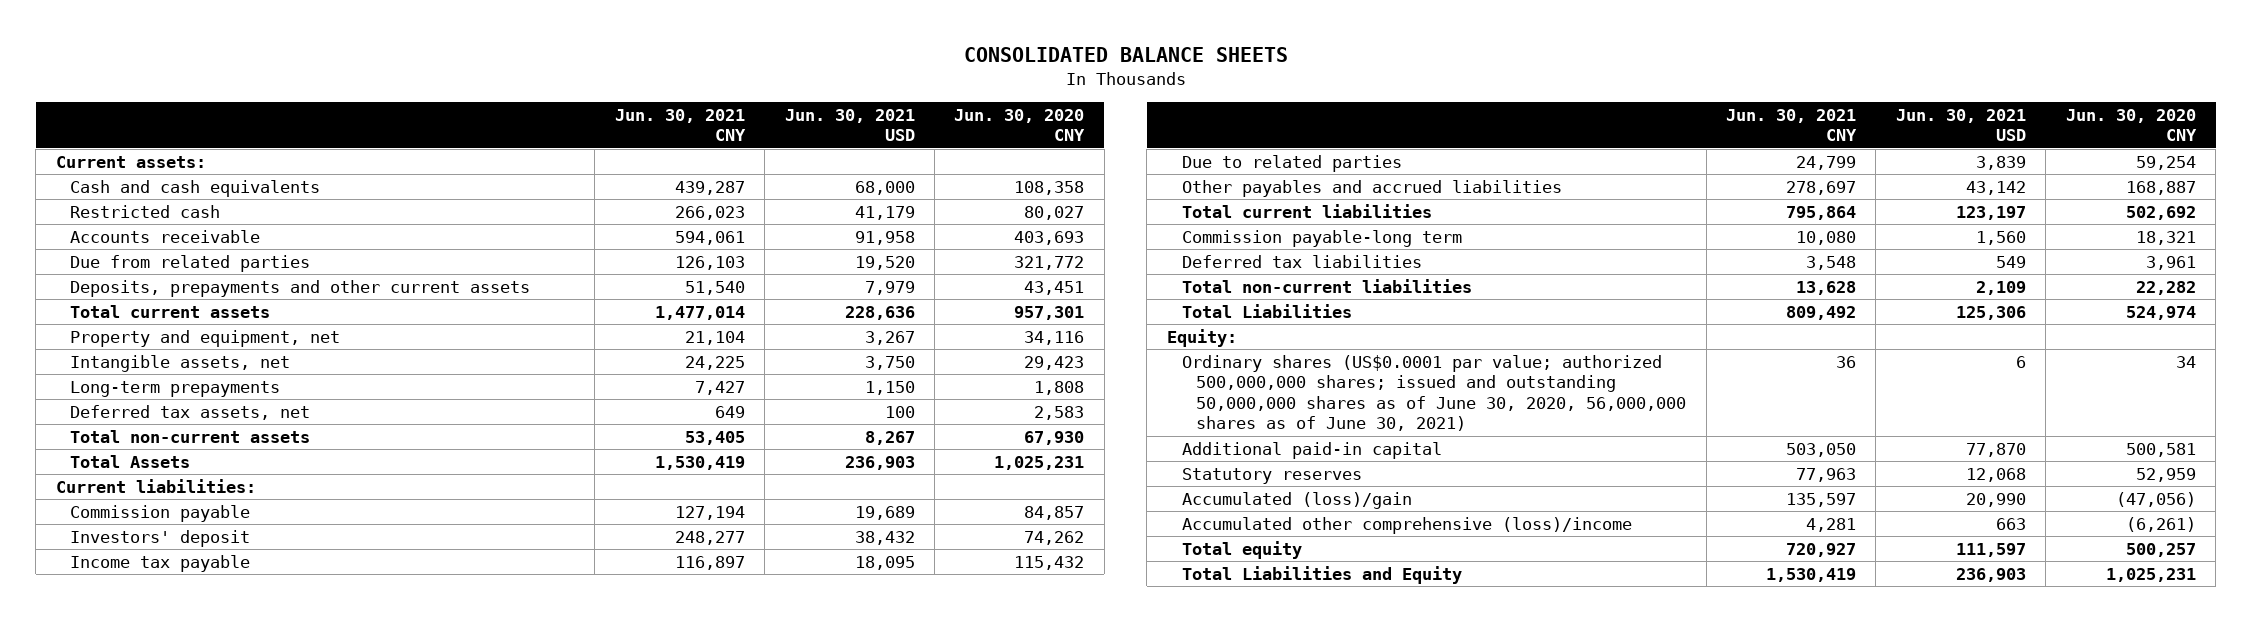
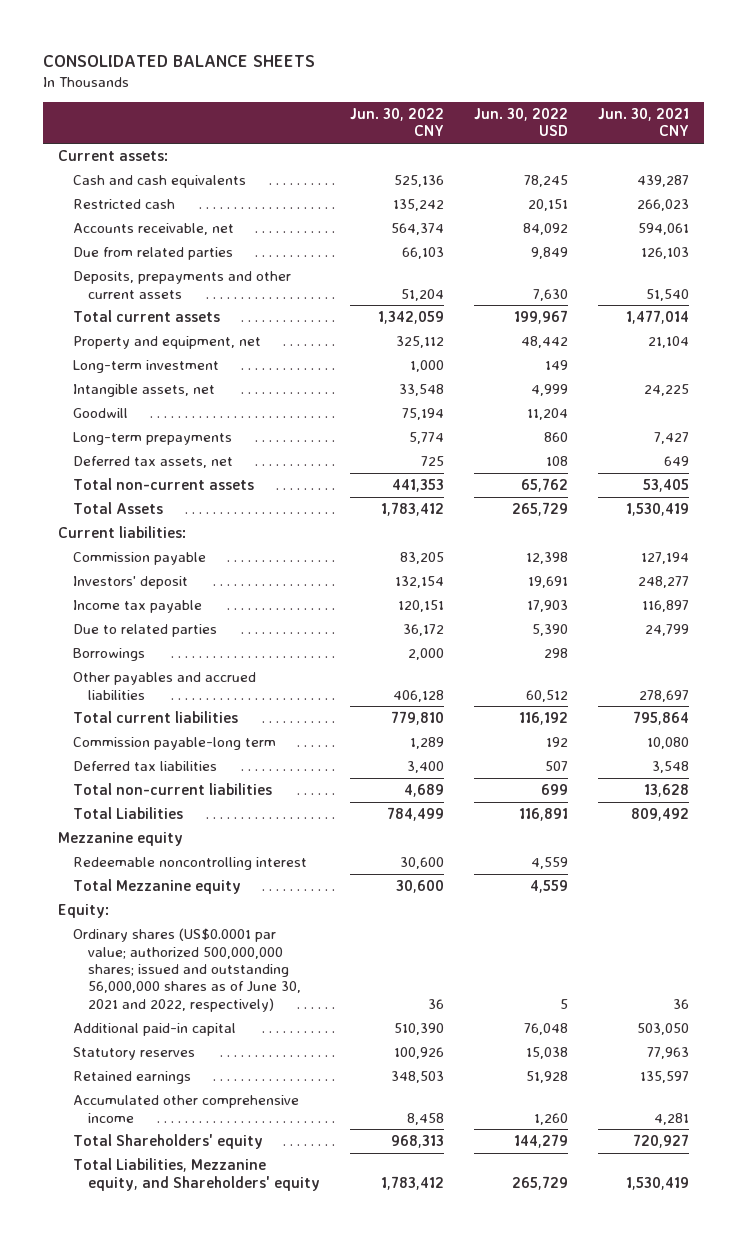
[784,108,915,142] Jun. 30, 2021 USD -> none
[954,108,1086,142] Jun. 30, 2020 CNY -> none
none -> [350,107,445,137] Jun. 30, 2022 CNY
none -> [473,107,568,137] Jun. 30, 2022 USD
[70,229,261,243] Accounts receivable -> [73,223,235,236] Accounts receivable, net
none -> [73,360,220,374] Long-term investment
none -> [73,408,129,419] Goodwill
none -> [73,648,146,662] Borrowings
none -> [58,832,184,847] Mezzanine equity
none -> [73,857,308,871] Redeemable noncontrolling interest
none -> [73,879,242,895] Total Mezzanine equity
[1181,354,1687,432] Ordinary shares (US$0.0001 par value; authorized 500,000,000 shares; issued and outstanding 50,000,000 shares as of June 30, 2020, 56,000,000 shares as of June 30, 2021) -> [73,928,302,1012] Ordinary shares (US$0.0001 par value; authorized 500,000,000 shares; issued and outstanding 56,000,000 shares as of June 30, 2021 and 2022, respectively)
[1181,491,1412,509] Accumulated (loss)/gain -> [73,1071,192,1085] Retained earnings
[1181,516,1632,534] Accumulated other comprehensive (loss)/income -> [73,1095,300,1123] Accumulated other comprehensive income
[1181,540,1302,559] Total equity -> [73,1134,264,1150] Total Shareholders' equity
[1181,565,1462,584] Total Liabilities and Equity -> [73,1158,321,1191] Total Liabilities, Mezzanine equity, and Shareholders' equity

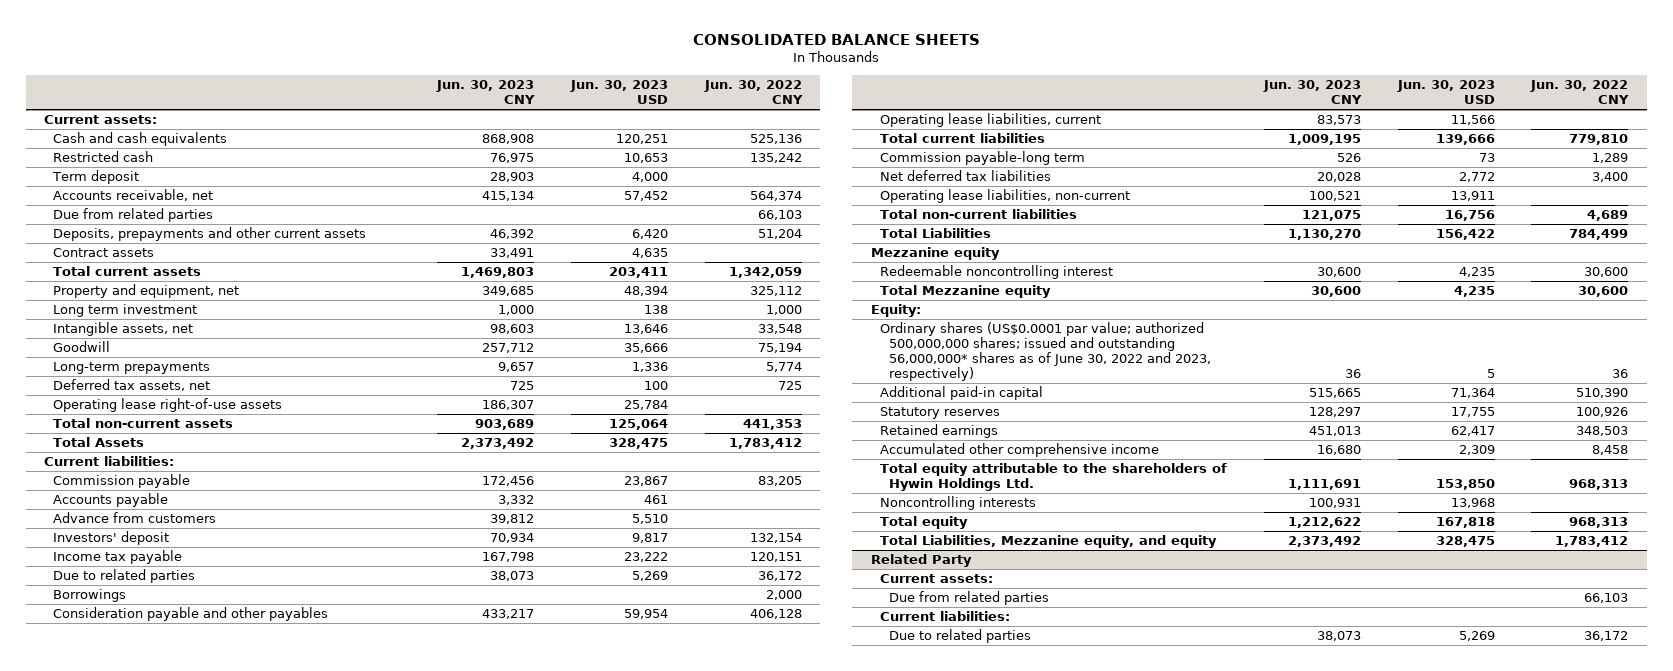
[473,107,568,137] Jun. 30, 2022 USD -> none
[597,107,689,137] Jun. 30, 2021 CNY -> none
none -> [436,80,536,105] Jun. 30, 2023 CNY
none -> [570,80,669,105] Jun. 30, 2023 USD
none -> [52,170,140,185] Term deposit
none -> [53,248,155,258] Contract assets
[73,360,220,374] Long-term investment -> [53,304,198,318] Long term investment
none -> [53,398,283,413] Operating lease right-of-use assets
none -> [53,493,169,508] Accounts payable
none -> [53,512,217,524] Advance from customers
[73,672,257,700] Other payables and accrued liabilities -> [53,607,329,622] Consideration payable and other payables
none -> [879,113,1101,128] Operating lease liabilities, current
[73,761,218,772] Deferred tax liabilities -> [879,170,1051,182] Net deferred tax liabilities
none -> [879,189,1130,204] Operating lease liabilities, non-current
[73,928,302,1012] Ordinary shares (US$0.0001 par value; authorized 500,000,000 shares; issued and outstanding 56,000,000 shares as of June 30, 2021 and 2022, respectively) -> [879,322,1211,382] Ordinary shares (US$0.0001 par value; authorized 500,000,000 shares; issued and outstanding 56,000,000* shares as of June 30, 2022 and 2023, respectively)
[73,1134,264,1150] Total Shareholders' equity -> [879,463,1227,492] Total equity attributable to the shareholders of Hywin Holdings Ltd.
none -> [879,496,1036,511] Noncontrolling interests
none -> [879,516,968,530] Total equity
[73,1158,321,1191] Total Liabilities, Mezzanine equity, and Shareholders' equity -> [879,535,1217,549] Total Liabilities, Mezzanine equity, and equity
none -> [870,554,972,568] Related Party
none -> [879,574,993,584] Current assets:
none -> [888,591,1049,606] Due from related parties
none -> [879,611,1010,622] Current liabilities:
none -> [888,629,1031,644] Due to related parties

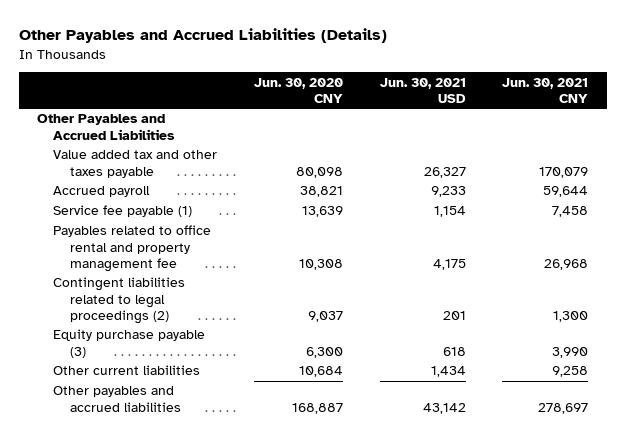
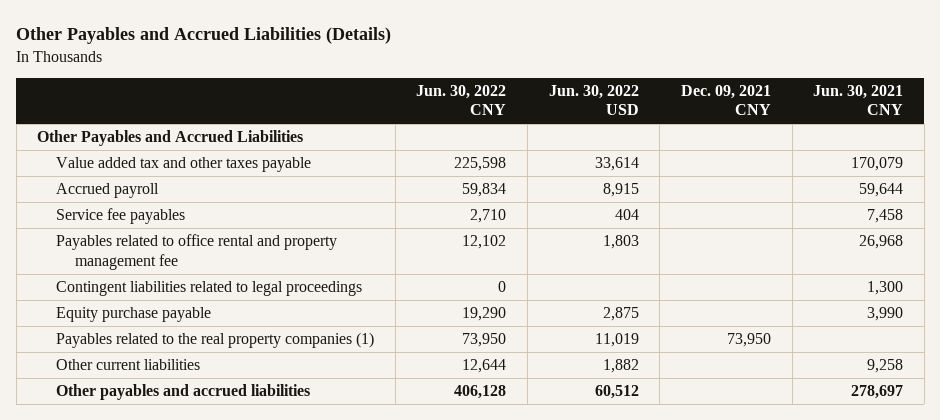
[254,77,344,103] Jun. 30, 2020 CNY -> none
[379,77,466,103] Jun. 30, 2021 USD -> none
none -> [416,84,507,116] Jun. 30, 2022 CNY
none -> [548,84,639,116] Jun. 30, 2022 USD
none -> [681,84,772,116] Dec. 09, 2021 CNY
[53,205,193,218] Service fee payable (1) -> [56,208,186,225] Service fee payables
[53,277,186,324] Contingent liabilities related to legal proceedings (2) -> [56,281,363,297] Contingent liabilities related to legal proceedings
[53,329,206,358] Equity purchase payable (3) -> [56,307,212,323] Equity purchase payable
none -> [56,332,375,349] Payables related to the real property companies (1)

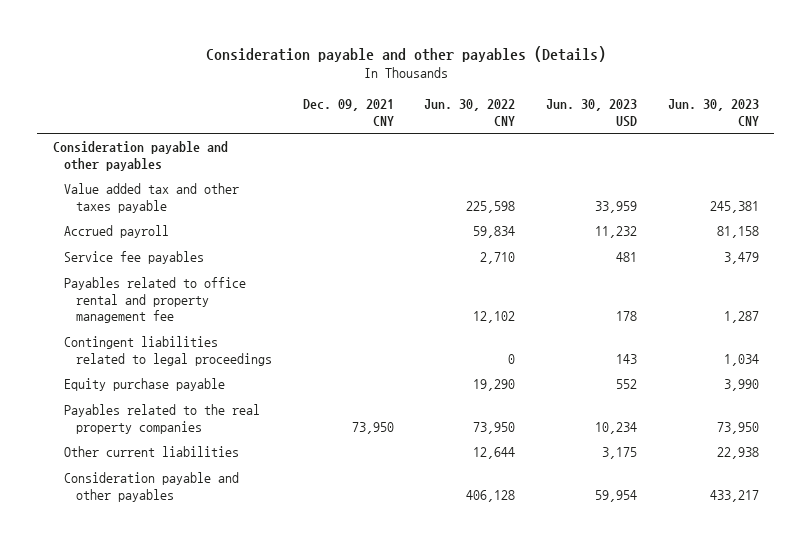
[16,27,392,45] Other Payables and Accrued Liabilities (Details) -> [205,45,606,62] Consideration payable and other payables (Details)
[548,84,639,116] Jun. 30, 2022 USD -> none
[813,84,904,116] Jun. 30, 2021 CNY -> none
none -> [546,99,638,127] Jun. 30, 2023 USD
none -> [667,99,759,126] Jun. 30, 2023 CNY
[37,130,304,147] Other Payables and Accrued Liabilities -> none
none -> [52,141,228,171] Consideration payable and other payables
[56,332,375,349] Payables related to the real property companies (1) -> [64,404,261,434] Payables related to the real property companies
[56,384,311,401] Other payables and accrued liabilities -> [64,472,240,502] Consideration payable and other payables

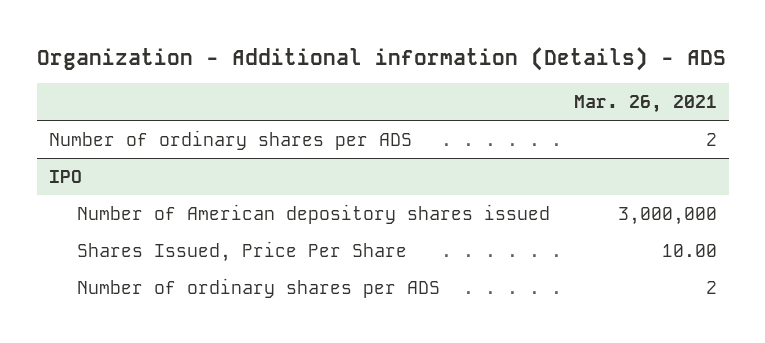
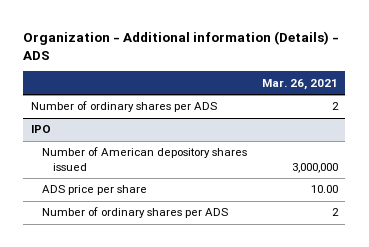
[76,240,407,262] Shares Issued, Price Per Share -> [42,185,148,196] ADS price per share

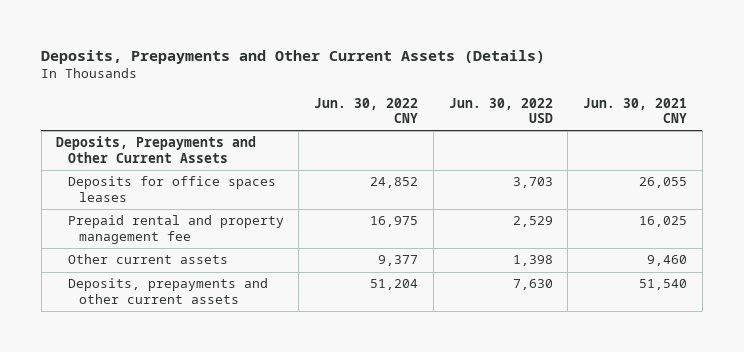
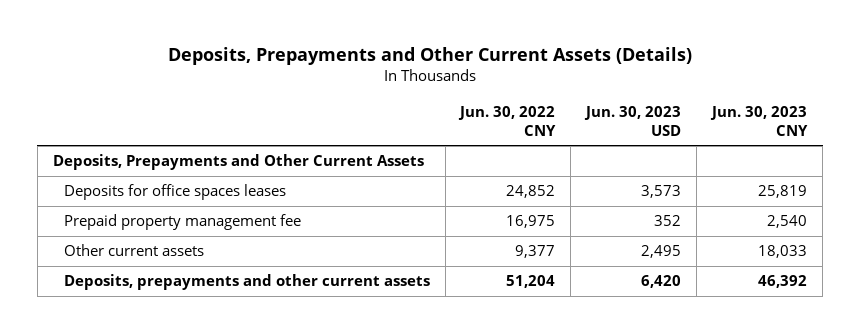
[448,97,553,124] Jun. 30, 2022 USD -> none
[583,97,688,124] Jun. 30, 2021 CNY -> none
none -> [584,105,682,136] Jun. 30, 2023 USD
none -> [710,105,809,136] Jun. 30, 2023 CNY
[67,215,284,245] Prepaid rental and property management fee -> [63,214,301,231] Prepaid property management fee

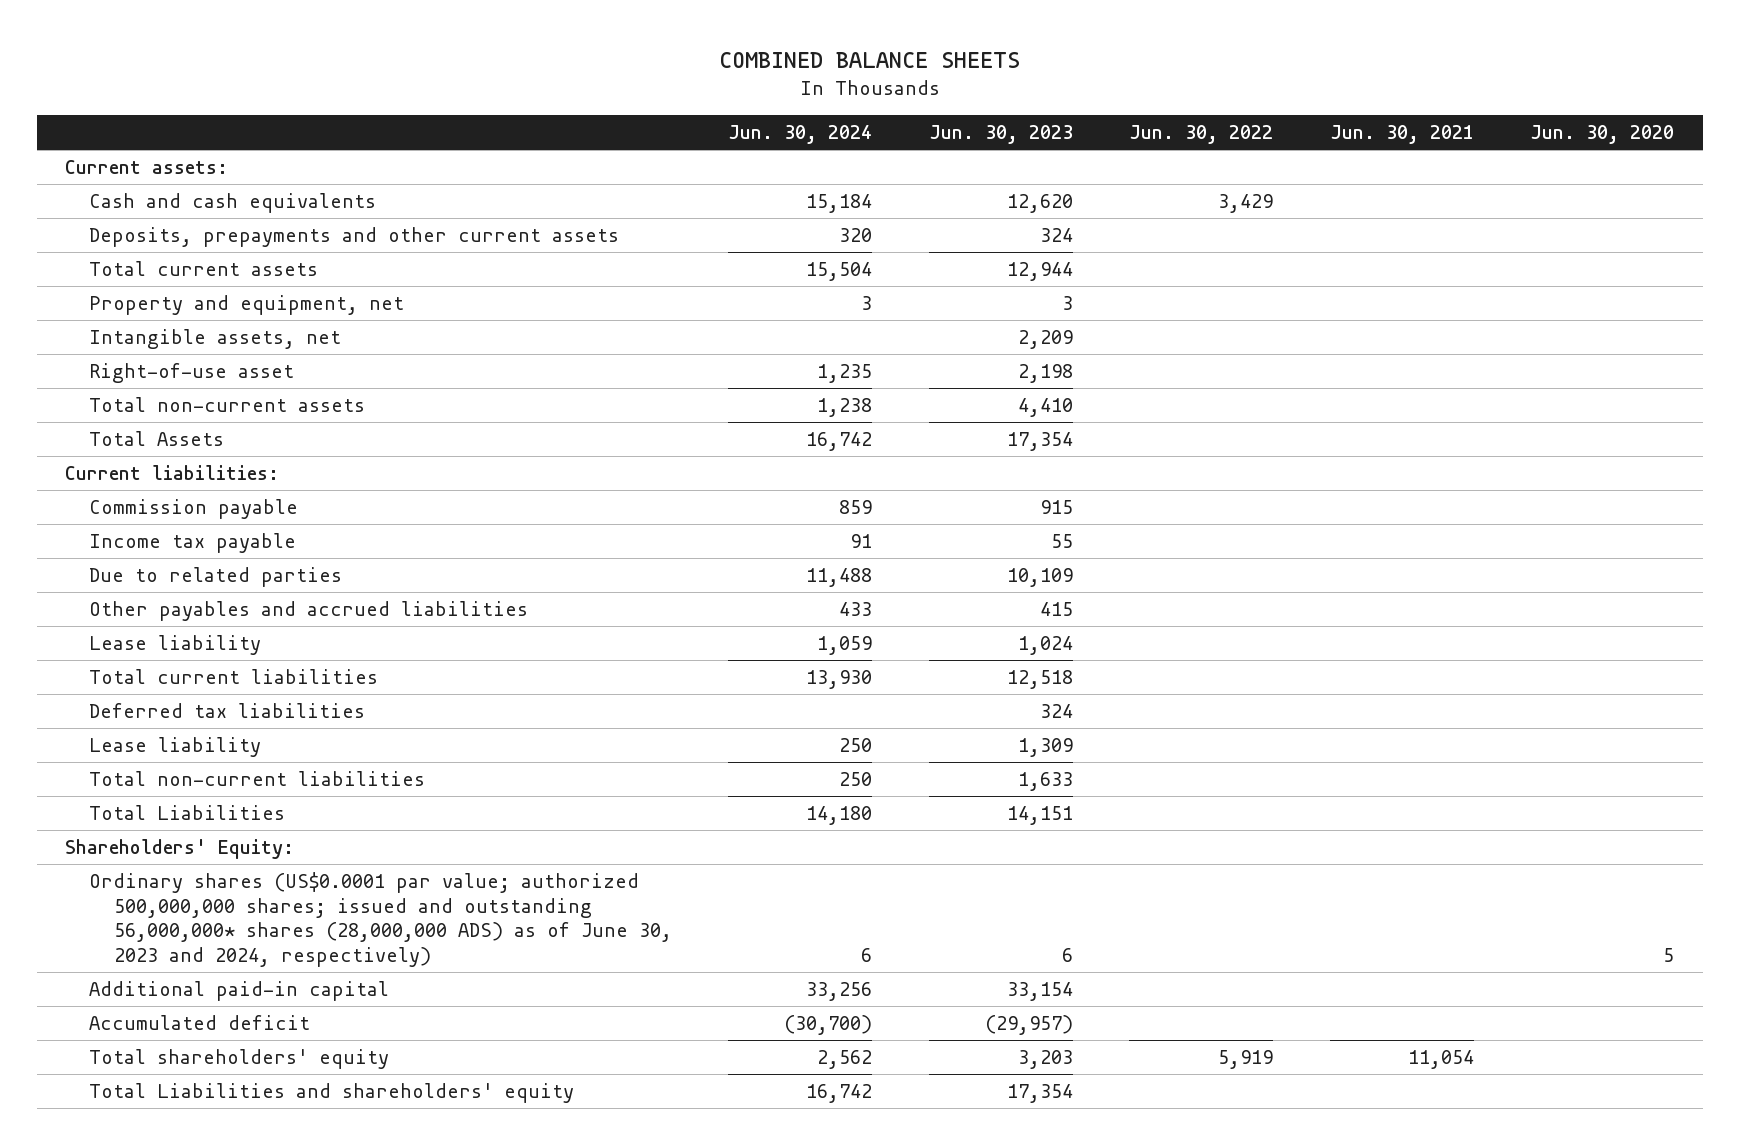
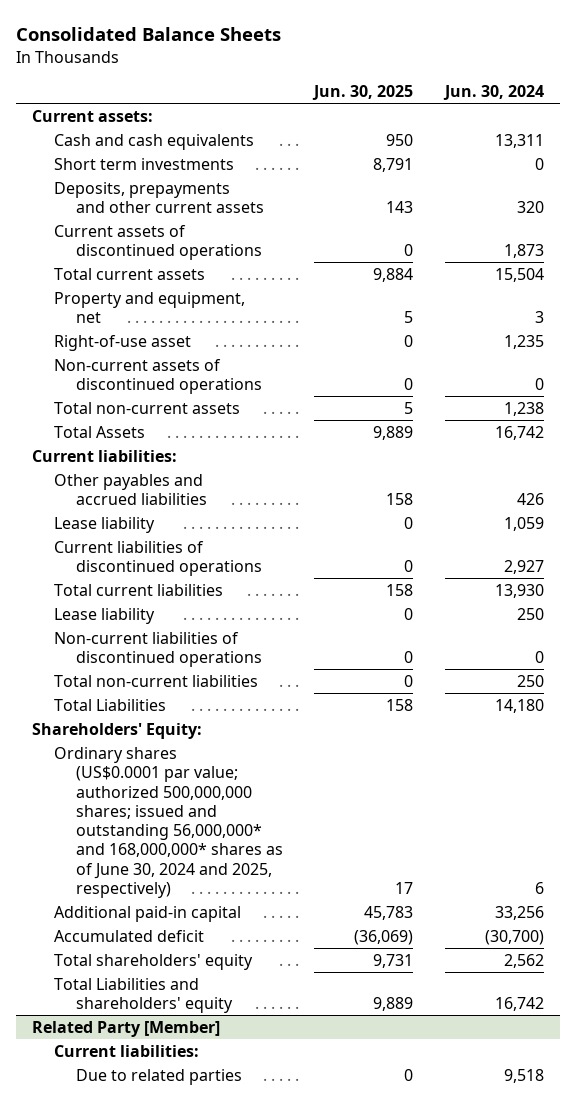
[718,52,1020,69] COMBINED BALANCE SHEETS -> [15,26,281,41] Consolidated Balance Sheets
[928,125,1073,145] Jun. 30, 2023 -> none
[1129,125,1274,145] Jun. 30, 2022 -> none
[1329,125,1474,145] Jun. 30, 2021 -> none
[1530,125,1675,145] Jun. 30, 2020 -> none
none -> [312,85,414,101] Jun. 30, 2025
[806,193,873,213] 15,184 -> [495,133,545,148] 13,311
none -> [53,157,234,170] Short term investments
none -> [53,224,262,261] Current assets of discontinued operations
[89,328,342,349] Intangible assets, net -> none
none -> [53,358,262,395] Non-current assets of discontinued operations
[89,498,299,519] Commission payable -> none
[89,532,297,553] Income tax payable -> none
[89,566,343,587] Due to related parties -> none
[839,601,873,616] 433 -> [517,493,545,506] 426
none -> [53,540,262,577] Current liabilities of discontinued operations
[89,702,366,718] Deferred tax liabilities -> none
none -> [53,631,262,668] Non-current liabilities of discontinued operations
[89,871,672,968] Ordinary shares (US$0.0001 par value; authorized 500,000,000 shares; issued and outstanding 56,000,000* shares (28,000,000 ADS) as of June 30, 2023 and 2024, respectively) -> [53,746,283,899] Ordinary shares (US$0.0001 par value; authorized 500,000,000 shares; issued and outstanding 56,000,000* and 168,000,000* shares as of June 30, 2024 and 2025, respectively)
none -> [31,1020,220,1037] Related Party [Member]
none -> [53,1044,199,1057] Current liabilities:
none -> [75,1068,242,1085] Due to related parties

